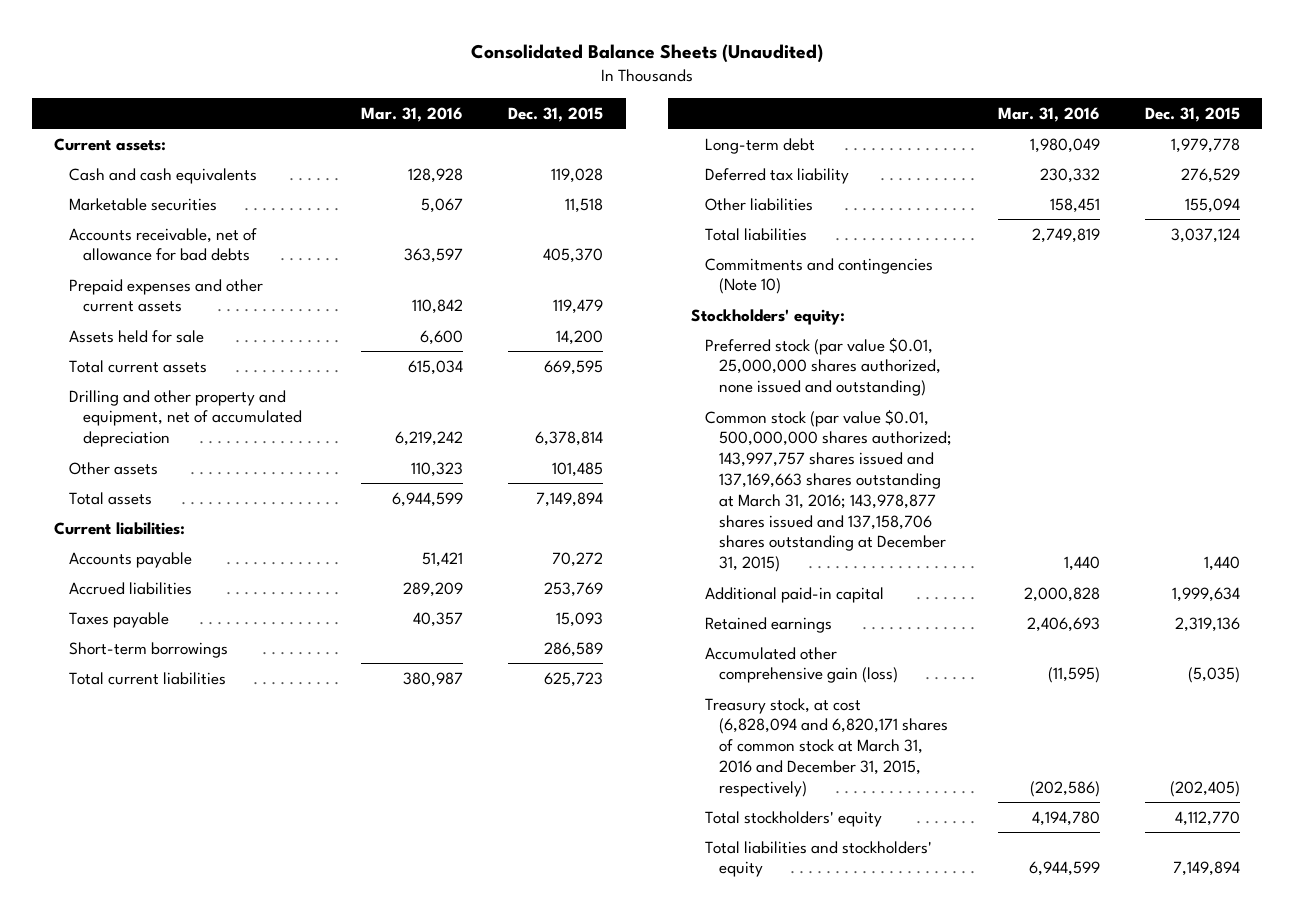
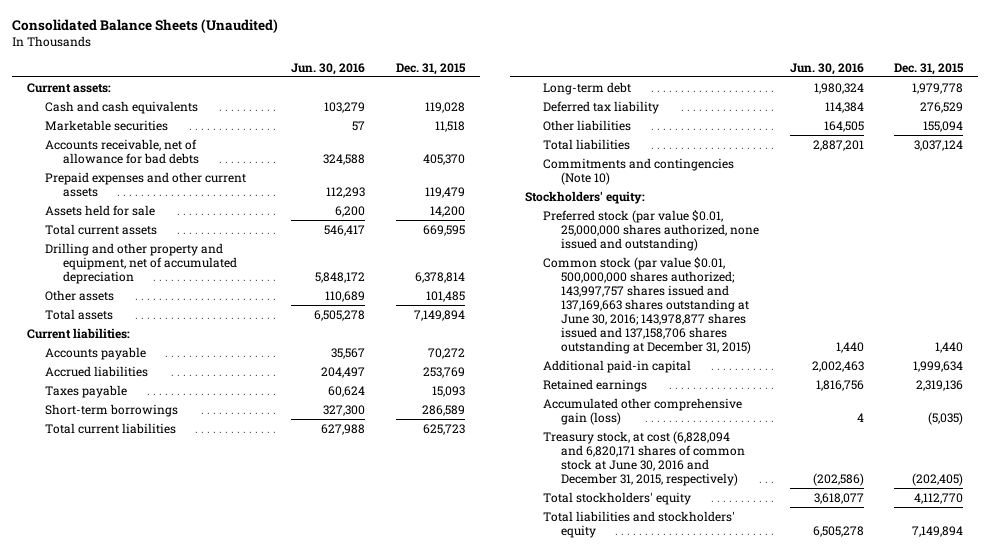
[361,106,464,122] Mar. 31, 2016 -> none
none -> [291,62,366,75] Jun. 30, 2016
[705,408,953,573] Common stock (par value $0.01, 500,000,000 shares authorized; 143,997,757 shares issued and 137,169,663 shares outstanding at March 31, 2016; 143,978,877 shares issued and 137,158,706 shares outstanding at December 31, 2015) -> [543,256,752,354] Common stock (par value $0.01, 500,000,000 shares authorized; 143,997,757 shares issued and 137,169,663 shares outstanding at June 30, 2016; 143,978,877 shares issued and 137,158,706 shares outstanding at December 31, 2015)
[705,697,949,797] Treasury stock, at cost (6,828,094 and 6,820,171 shares of common stock at March 31, 2016 and December 31, 2015, respectively) -> [543,430,746,486] Treasury stock, at cost (6,828,094 and 6,820,171 shares of common stock at June 30, 2016 and December 31, 2015, respectively)

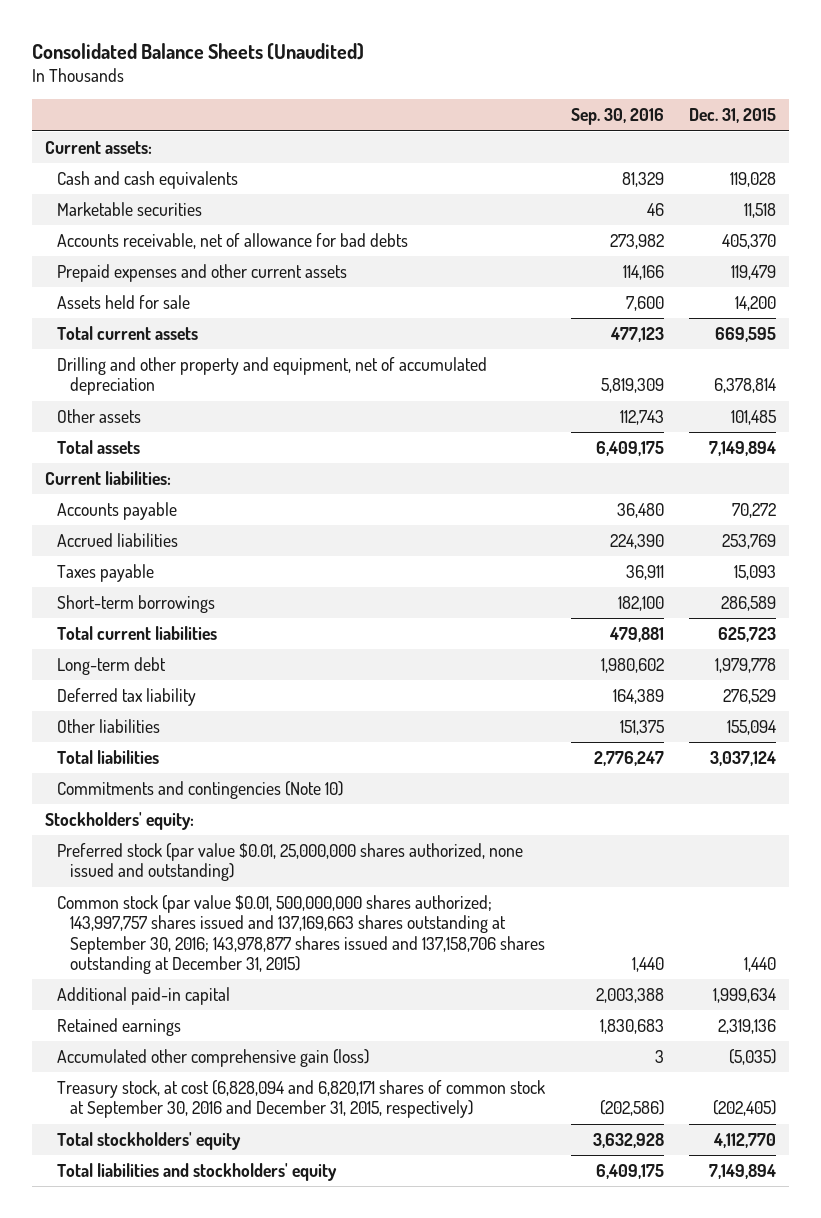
[291,62,366,75] Jun. 30, 2016 -> none
none -> [570,108,664,126] Sep. 30, 2016
[543,256,752,354] Common stock (par value $0.01, 500,000,000 shares authorized; 143,997,757 shares issued and 137,169,663 shares outstanding at June 30, 2016; 143,978,877 shares issued and 137,158,706 shares outstanding at December 31, 2015) -> [57,894,546,974] Common stock (par value $0.01, 500,000,000 shares authorized; 143,997,757 shares issued and 137,169,663 shares outstanding at September 30, 2016; 143,978,877 shares issued and 137,158,706 shares outstanding at December 31, 2015)
[543,430,746,486] Treasury stock, at cost (6,828,094 and 6,820,171 shares of common stock at June 30, 2016 and December 31, 2015, respectively) -> [57,1079,546,1119] Treasury stock, at cost (6,828,094 and 6,820,171 shares of common stock at September 30, 2016 and December 31, 2015, respectively)

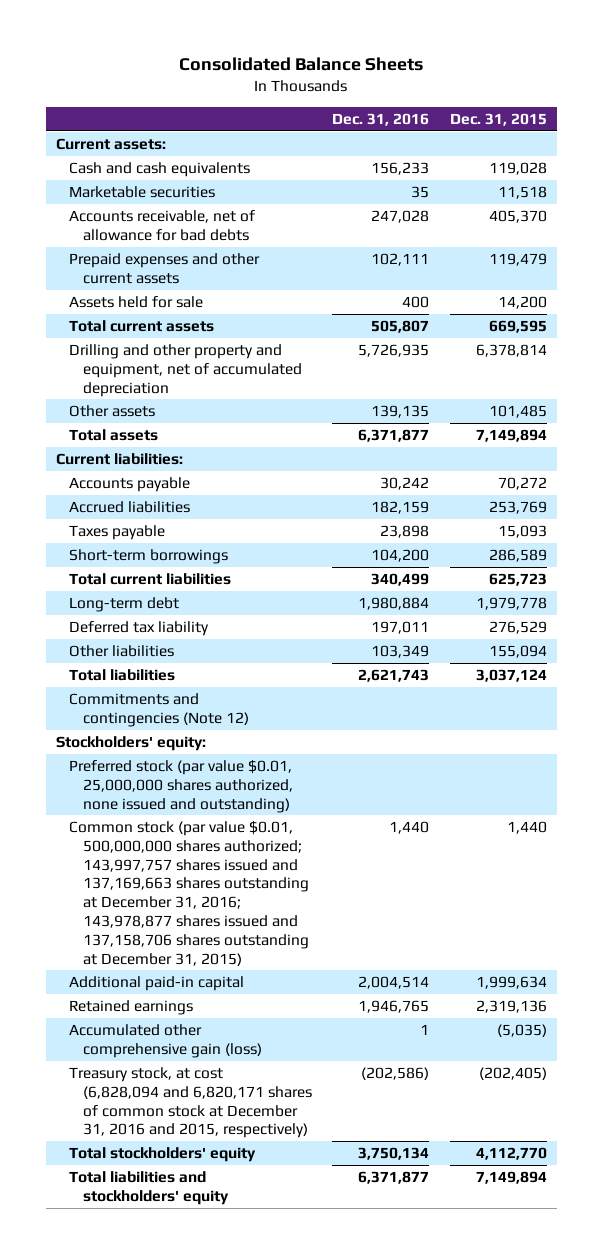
[32,42,365,60] Consolidated Balance Sheets (Unaudited) -> [179,56,424,71] Consolidated Balance Sheets
[570,108,664,126] Sep. 30, 2016 -> none
none -> [332,112,430,126] Dec. 31, 2016
[57,780,344,799] Commitments and contingencies (Note 10) -> [69,692,249,727] Commitments and contingencies (Note 12)
[57,894,546,974] Common stock (par value $0.01, 500,000,000 shares authorized; 143,997,757 shares issued and 137,169,663 shares outstanding at September 30, 2016; 143,978,877 shares issued and 137,158,706 shares outstanding at December 31, 2015) -> [69,820,309,966] Common stock (par value $0.01, 500,000,000 shares authorized; 143,997,757 shares issued and 137,169,663 shares outstanding at December 31, 2016; 143,978,877 shares issued and 137,158,706 shares outstanding at December 31, 2015)
[57,1079,546,1119] Treasury stock, at cost (6,828,094 and 6,820,171 shares of common stock at September 30, 2016 and December 31, 2015, respectively) -> [69,1066,312,1139] Treasury stock, at cost (6,828,094 and 6,820,171 shares of common stock at December 31, 2016 and 2015, respectively)

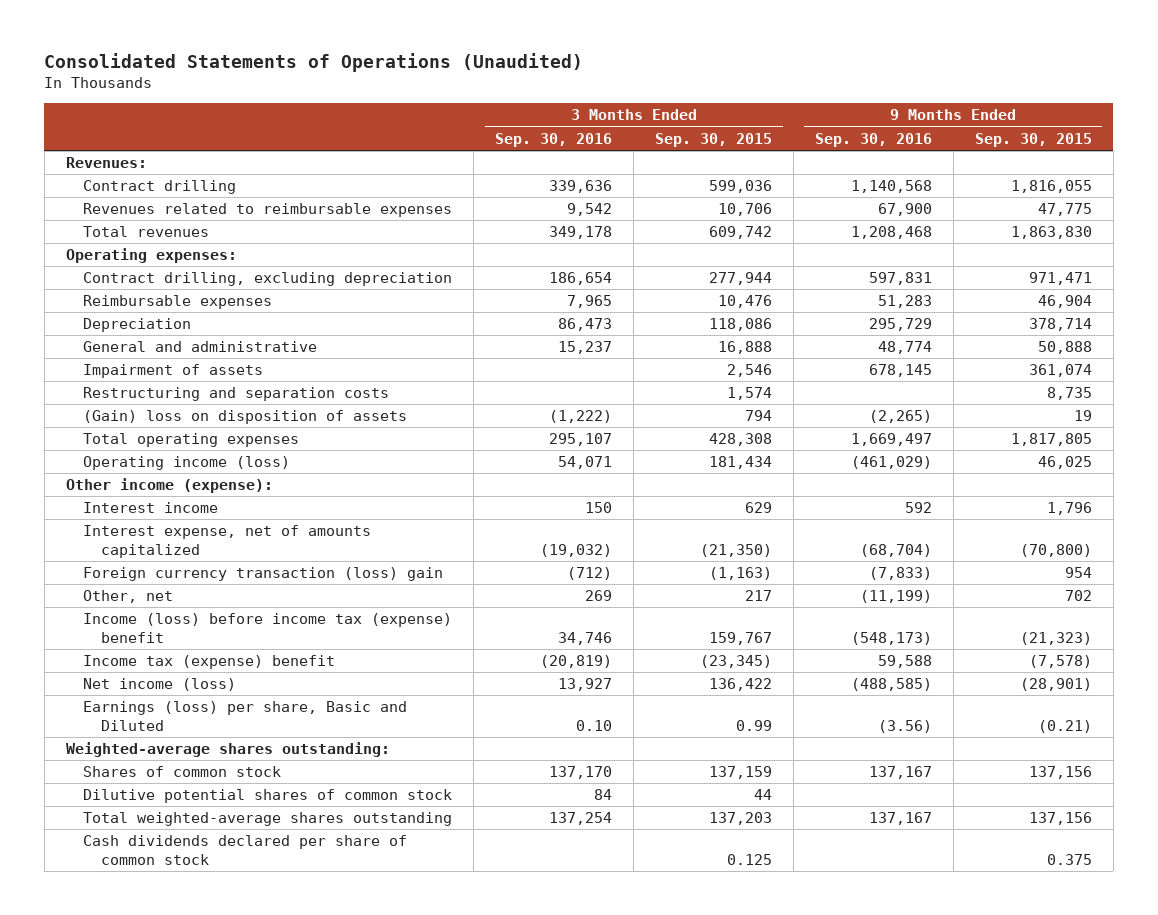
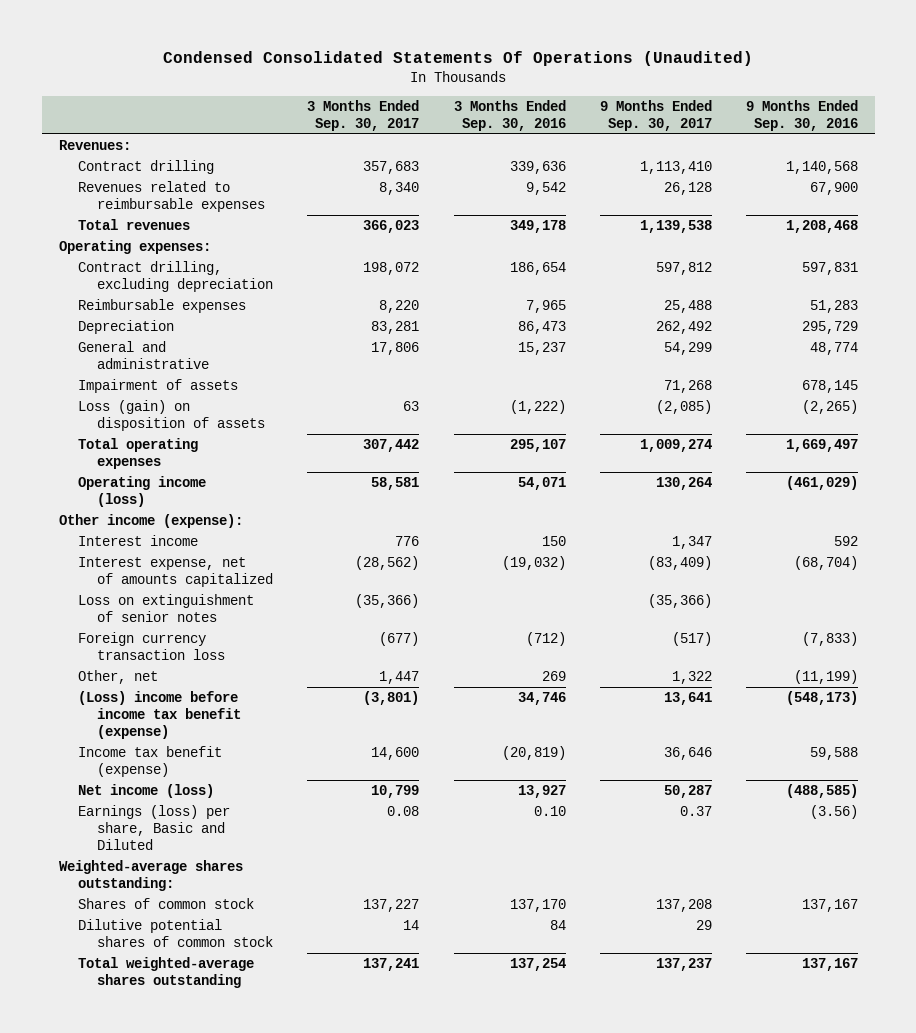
[44,52,584,72] Consolidated Statements of Operations (Unaudited) -> [163,51,754,67] Condensed Consolidated Statements Of Operations (Unaudited)
[655,132,773,147] Sep. 30, 2015 -> none
[974,132,1092,147] Sep. 30, 2015 -> none
none -> [307,99,420,131] 3 Months Ended Sep. 30, 2017
none -> [599,99,712,131] 9 Months Ended Sep. 30, 2017
[83,387,390,402] Restructuring and separation costs -> none
[83,410,408,425] (Gain) loss on disposition of assets -> [78,400,266,432] Loss (gain) on disposition of assets
none -> [78,594,255,623] Loss on extinguishment of senior notes
[83,567,444,582] Foreign currency transaction (loss) gain -> [78,632,226,661] Foreign currency transaction loss
[83,613,453,644] Income (loss) before income tax (expense) benefit -> [78,691,242,739] (Loss) income before income tax benefit (expense)
[83,655,336,670] Income tax (expense) benefit -> [78,746,223,778] Income tax benefit (expense)
[83,835,408,866] Cash dividends declared per share of common stock -> none

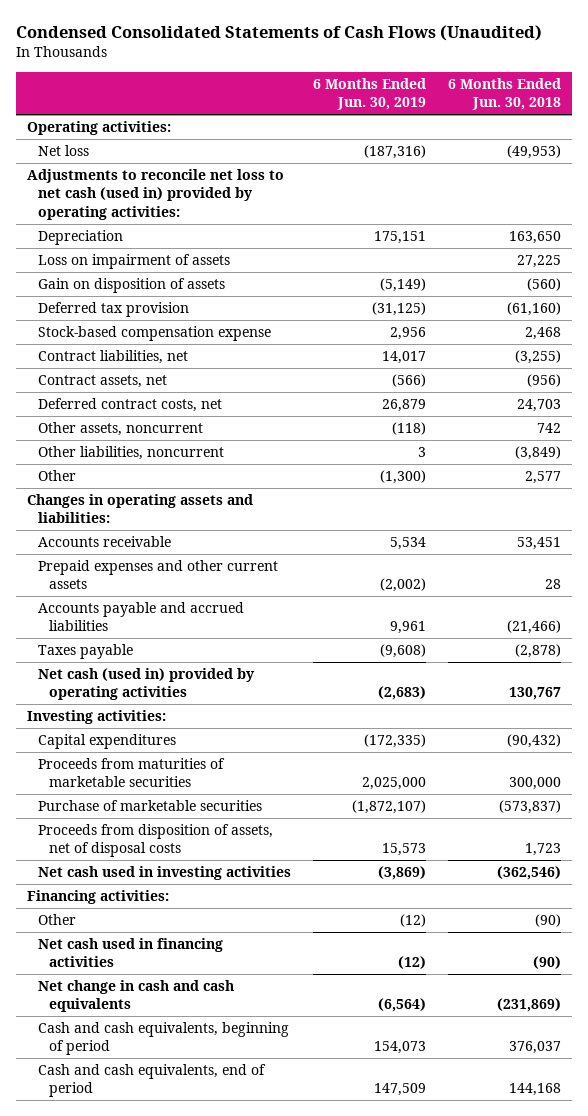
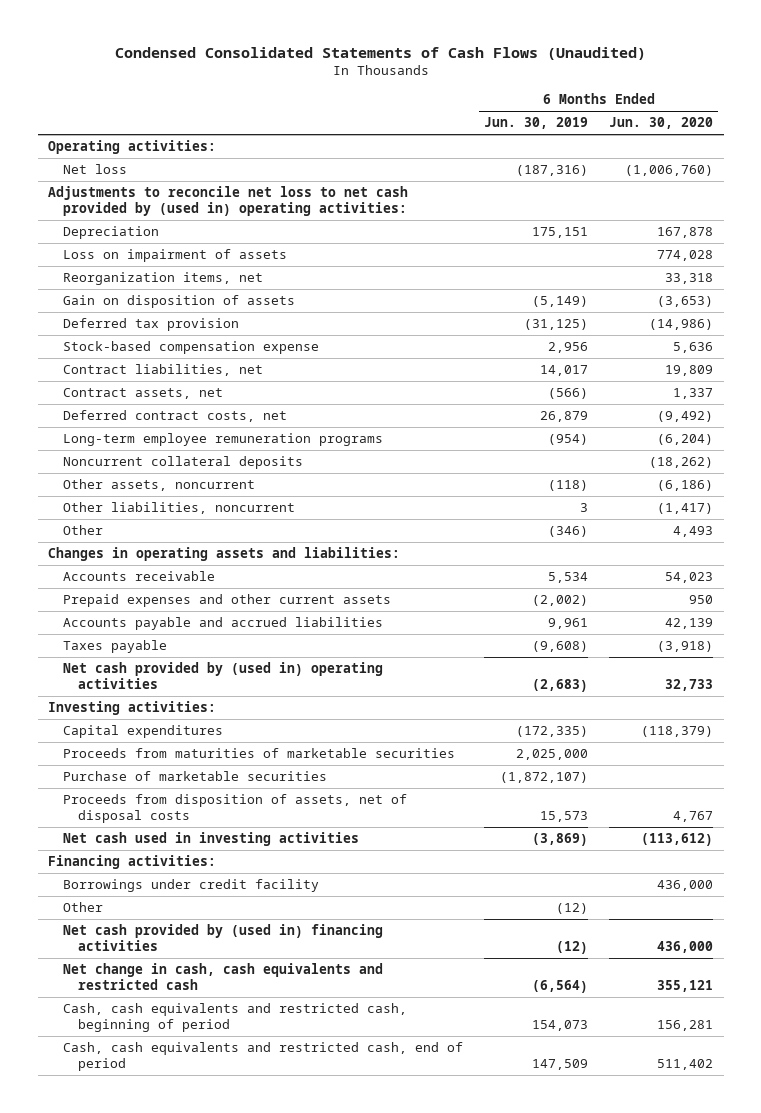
[447,78,561,111] 6 Months Ended Jun. 30, 2018 -> none
none -> [609,117,714,130] Jun. 30, 2020
[27,169,285,220] Adjustments to reconcile net loss to net cash (used in) provided by operating activities: -> [48,186,409,217] Adjustments to reconcile net loss to net cash provided by (used in) operating activities:
none -> [62,272,263,286] Reorganization items, net
none -> [62,433,383,447] Long-term employee remuneration programs
none -> [62,456,303,470] Noncurrent collateral deposits
[379,470,426,485] (1,300) -> [548,526,589,538] (346)
[37,668,255,701] Net cash (used in) provided by operating activities -> [62,662,383,690] Net cash provided by (used in) operating activities
none -> [62,879,319,893] Borrowings under credit facility
[37,938,223,968] Net cash used in financing activities -> [62,924,383,952] Net cash provided by (used in) financing activities
[37,980,234,1013] Net change in cash and cash equivalents -> [62,963,383,991] Net change in cash, cash equivalents and restricted cash
[37,1022,289,1056] Cash and cash equivalents, beginning of period -> [62,1003,407,1033] Cash, cash equivalents and restricted cash, beginning of period
[37,1064,266,1098] Cash and cash equivalents, end of period -> [62,1042,463,1072] Cash, cash equivalents and restricted cash, end of period

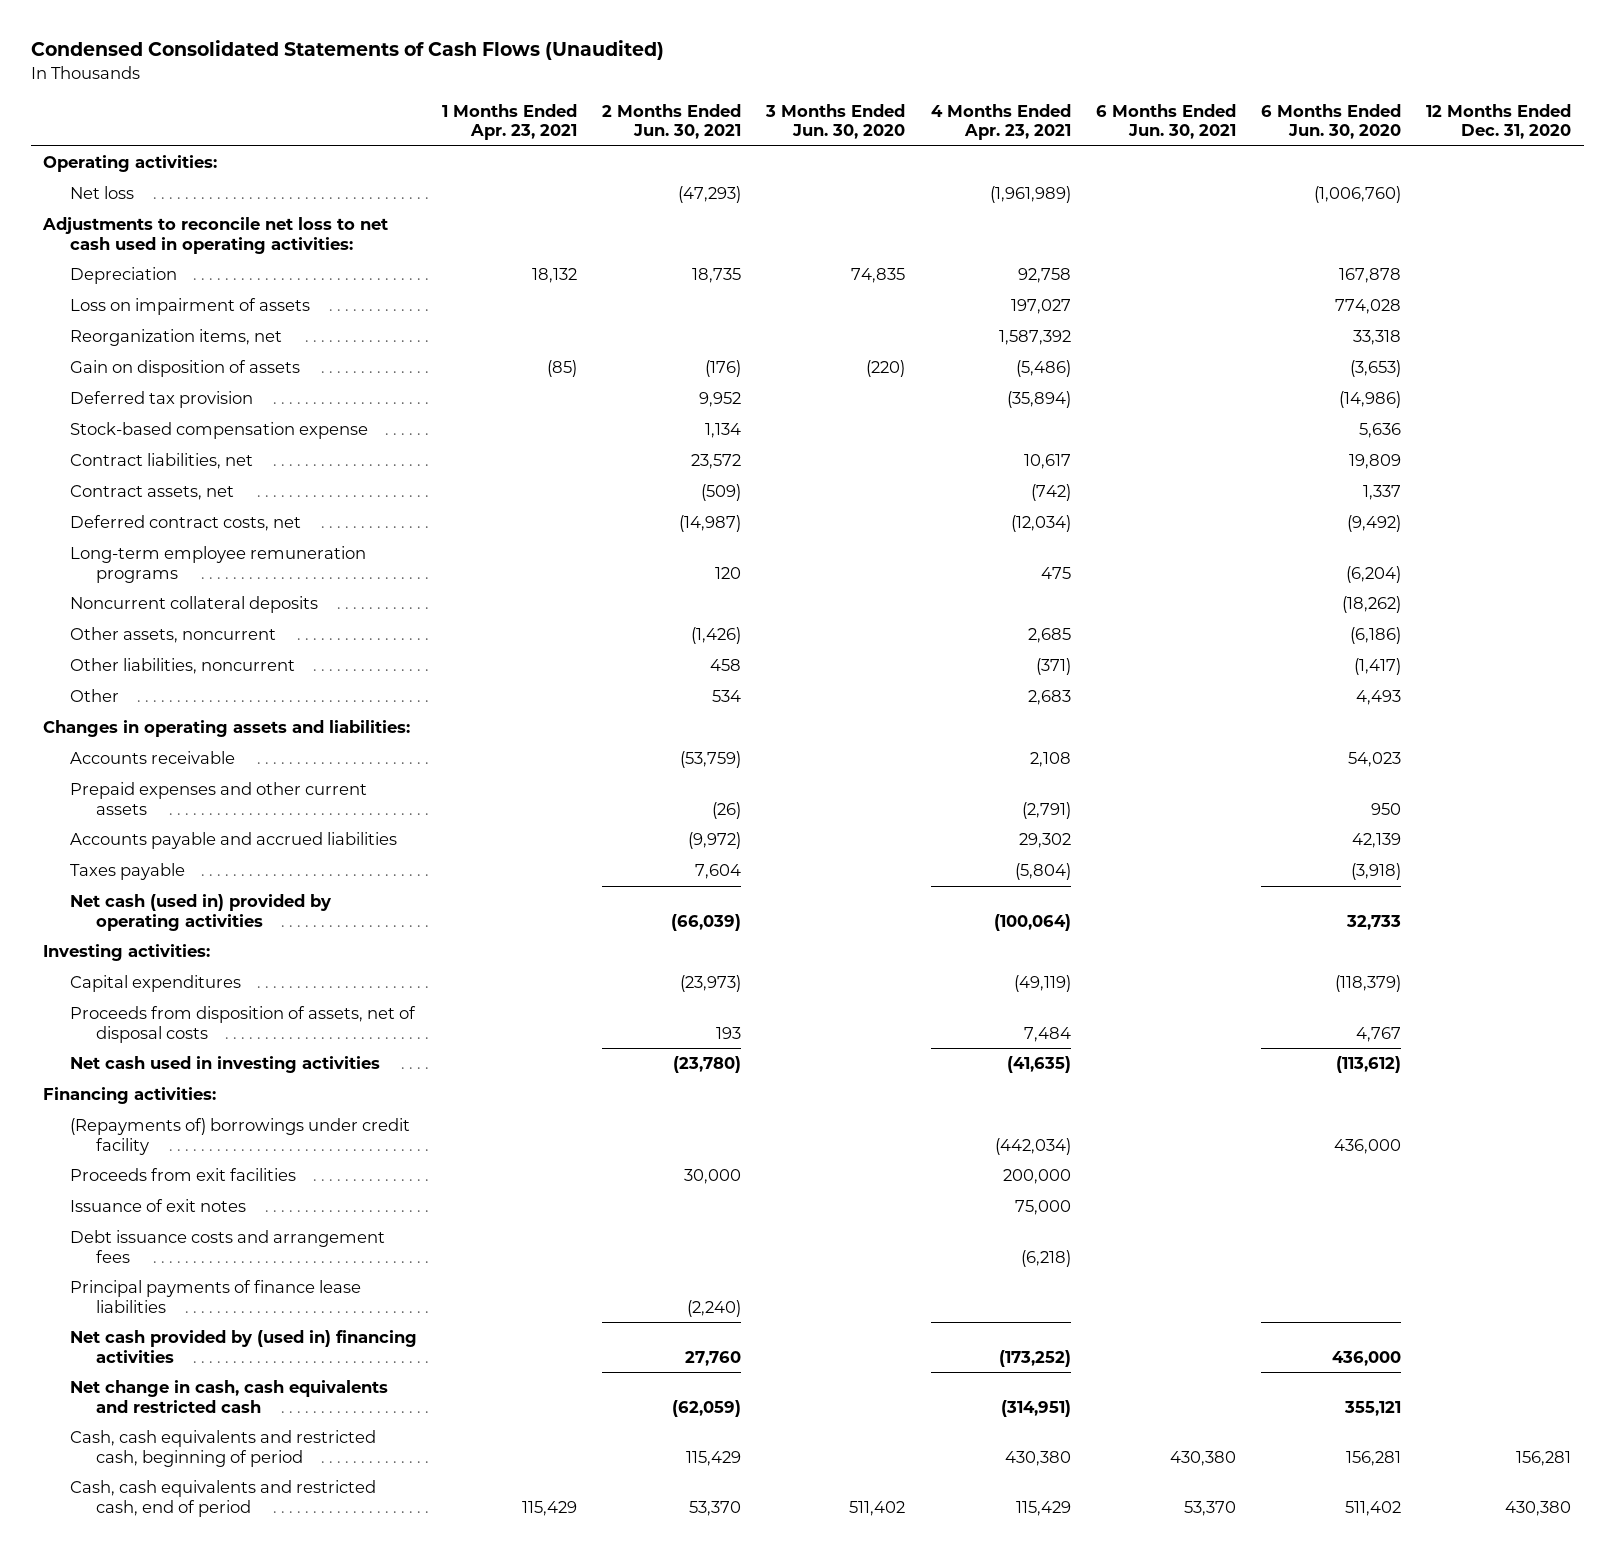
[484,117,589,130] Jun. 30, 2019 -> none
none -> [441,103,577,141] 1 Months Ended Apr. 23, 2021
none -> [602,103,742,140] 2 Months Ended Jun. 30, 2021
none -> [765,103,906,140] 3 Months Ended Jun. 30, 2020
none -> [930,103,1071,141] 4 Months Ended Apr. 23, 2021
none -> [1095,103,1236,140] 6 Months Ended Jun. 30, 2021
none -> [1426,103,1572,140] 12 Months Ended Dec. 31, 2020
[48,186,409,217] Adjustments to reconcile net loss to net cash provided by (used in) operating activities: -> [42,217,389,254] Adjustments to reconcile net loss to net cash used in operating activities:
[62,662,383,690] Net cash provided by (used in) operating activities -> [69,894,331,931] Net cash (used in) provided by operating activities
[62,748,455,759] Proceeds from maturities of marketable securities -> none
[62,771,327,782] Purchase of marketable securities -> none
[62,902,103,913] Other -> none
[62,879,319,893] Borrowings under credit facility -> [69,1118,410,1155] (Repayments of) borrowings under credit facility
none -> [69,1168,296,1182] Proceeds from exit facilities
none -> [69,1199,246,1213] Issuance of exit notes
none -> [69,1230,385,1263] Debt issuance costs and arrangement fees
none -> [69,1280,361,1313] Principal payments of finance lease liabilities

